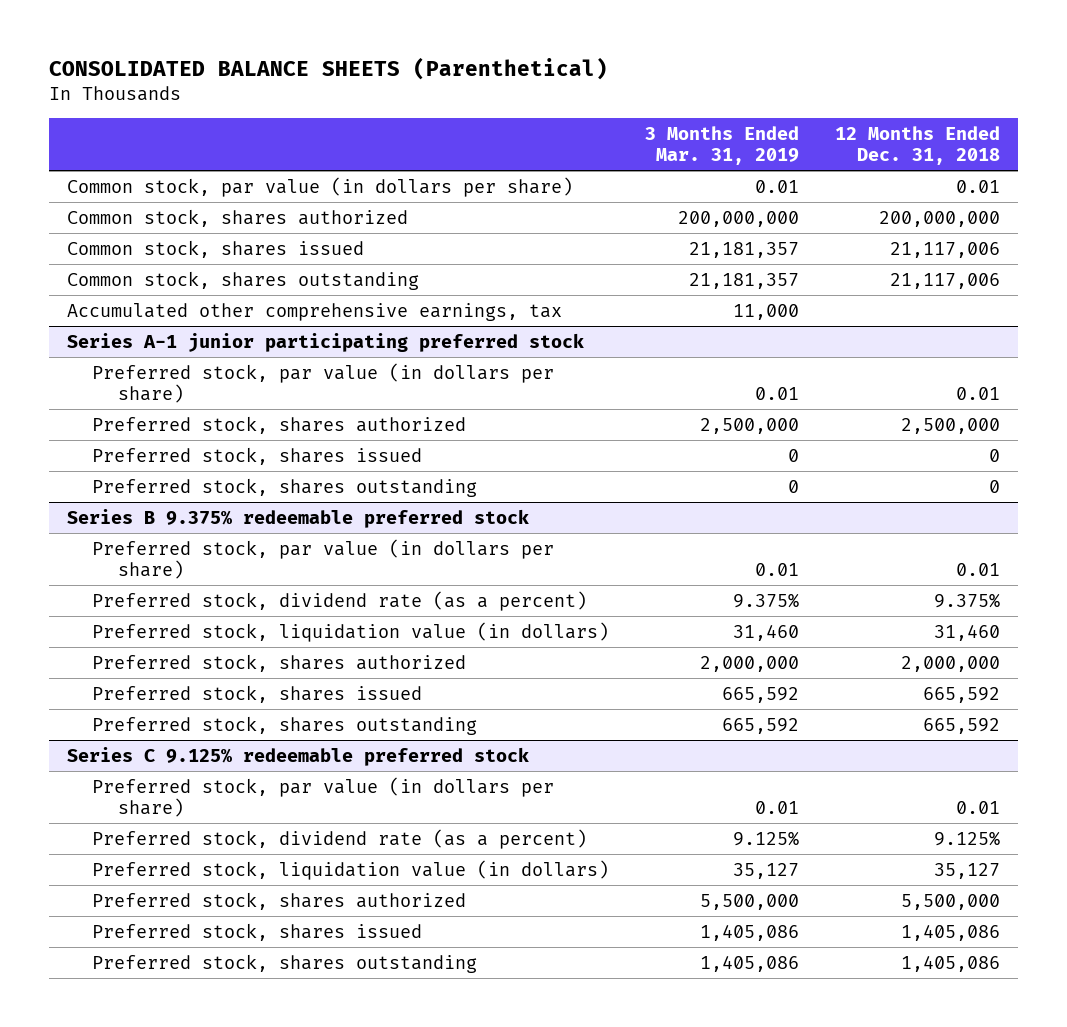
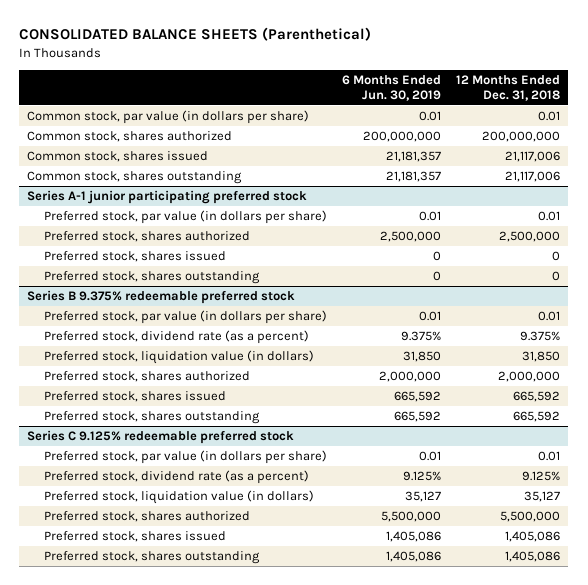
[645,125,800,165] 3 Months Ended Mar. 31, 2019 -> none
none -> [342,74,442,102] 6 Months Ended Jun. 30, 2019
[66,302,562,321] Accumulated other comprehensive earnings, tax -> none
[934,624,1001,641] 31,460 -> [522,350,561,362] 31,850

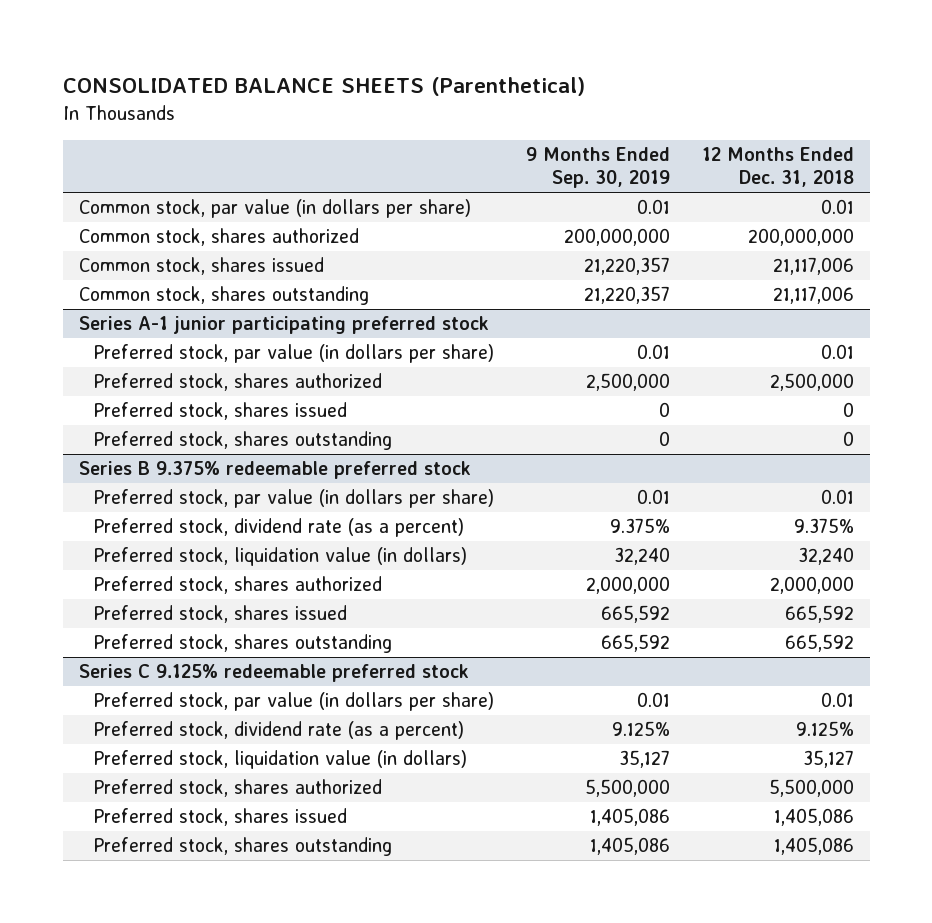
[342,74,442,102] 6 Months Ended Jun. 30, 2019 -> none
none -> [526,146,671,189] 9 Months Ended Sep. 30, 2019
[522,350,561,362] 31,850 -> [797,547,854,566] 32,240

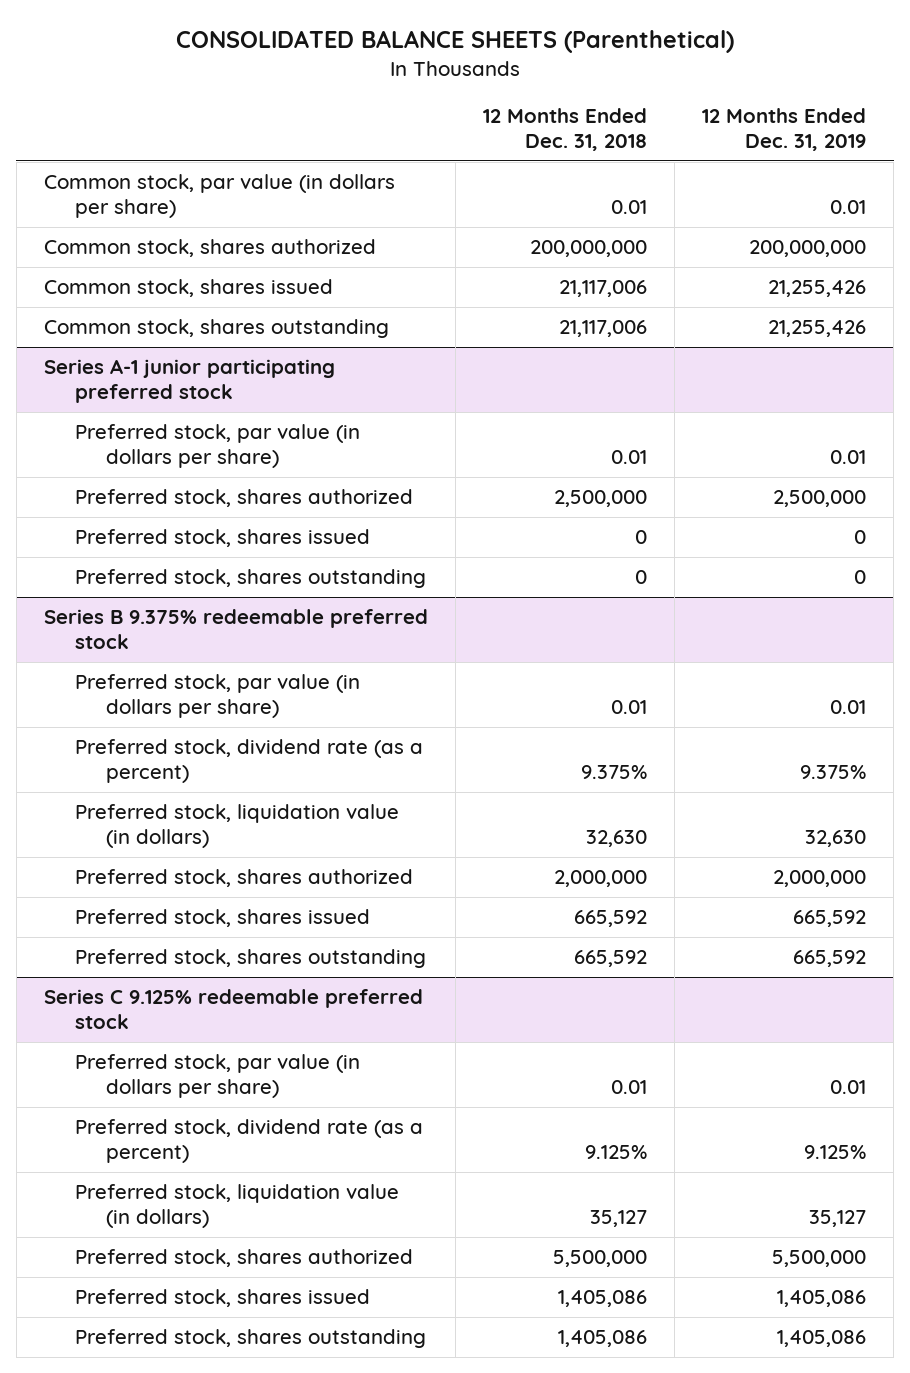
[526,146,671,189] 9 Months Ended Sep. 30, 2019 -> none
none -> [702,108,867,151] 12 Months Ended Dec. 31, 2019
[797,547,854,566] 32,240 -> [586,829,648,847] 32,630

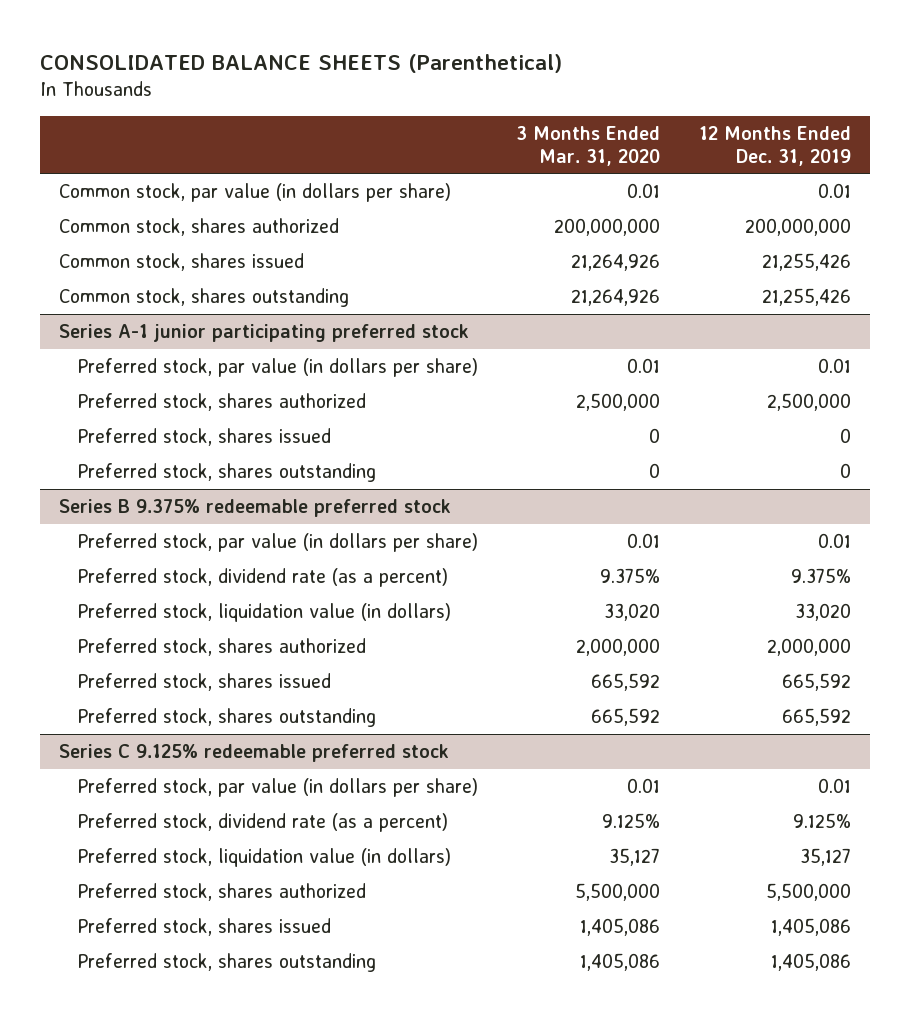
[483,108,648,151] 12 Months Ended Dec. 31, 2018 -> none
none -> [516,125,661,166] 3 Months Ended Mar. 31, 2020
[805,829,867,847] 32,630 -> [794,602,851,621] 33,020

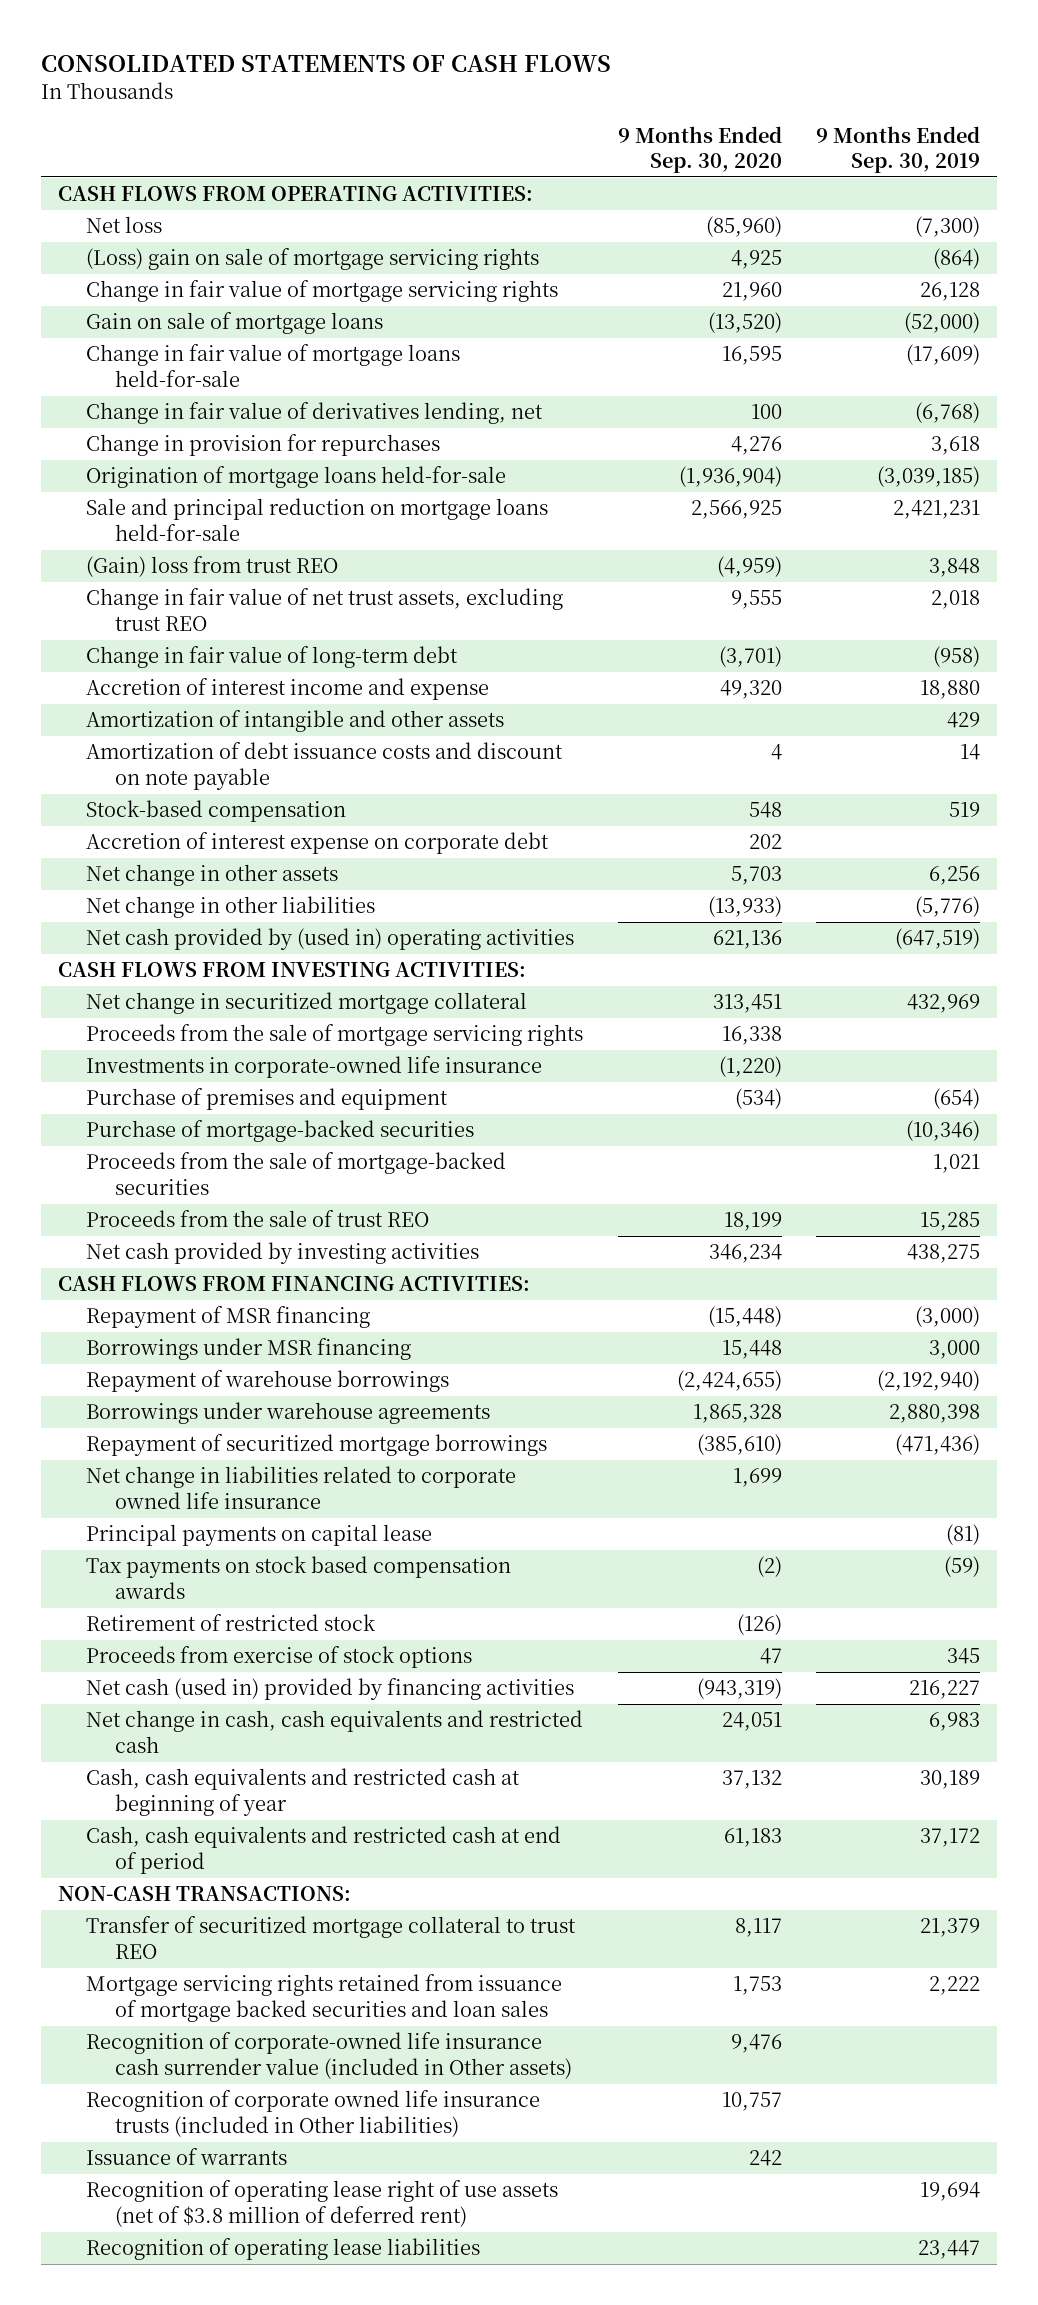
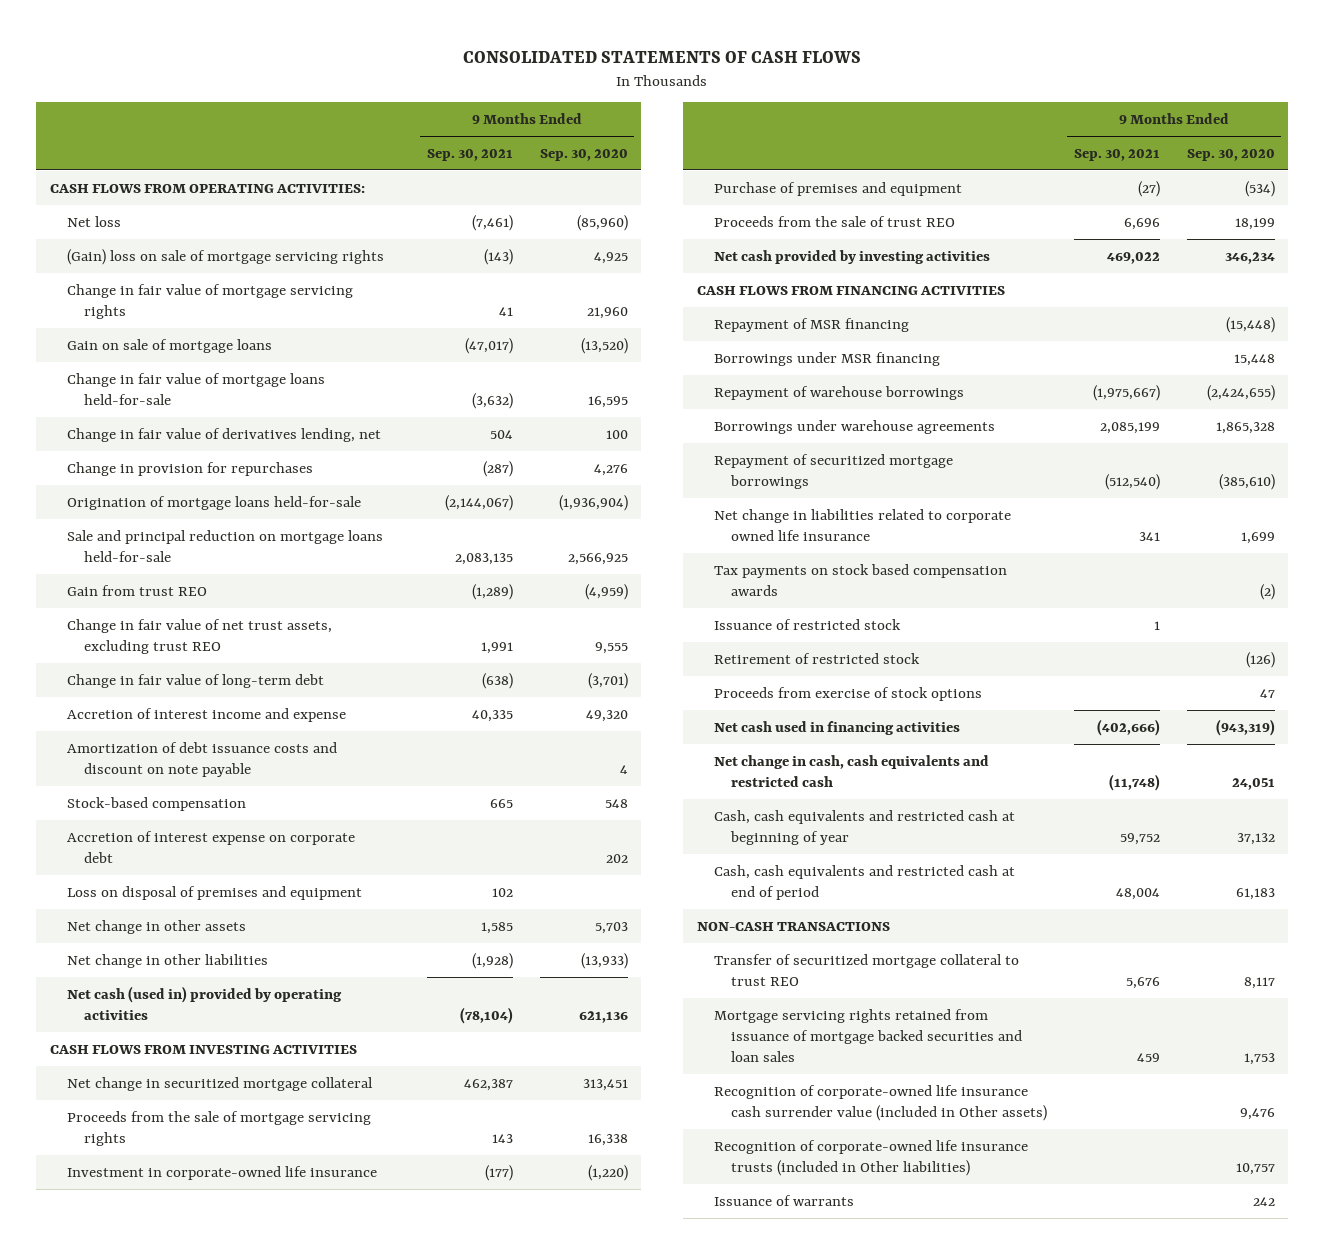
[815,125,980,173] 9 Months Ended Sep. 30, 2019 -> none
none -> [426,148,513,161] Sep. 30, 2021
[86,248,540,271] (Loss) gain on sale of mortgage servicing rights -> [66,248,384,265] (Gain) loss on sale of mortgage servicing rights
[86,556,339,578] (Gain) loss from trust REO -> [66,584,207,596] Gain from trust REO
[86,710,505,733] Amortization of intangible and other assets -> none
none -> [66,885,362,900] Loss on disposal of premises and equipment
[86,928,575,951] Net cash provided by (used in) operating activities -> [66,985,342,1021] Net cash (used in) provided by operating activities
[58,962,527,978] CASH FLOWS FROM INVESTING ACTIVITIES: -> [49,1044,357,1054] CASH FLOWS FROM INVESTING ACTIVITIES
[86,1056,543,1079] Investments in corporate-owned life insurance -> [66,1165,377,1180] Investment in corporate-owned life insurance
[86,1120,475,1143] Purchase of mortgage-backed securities -> none
[86,1152,507,1195] Proceeds from the sale of mortgage-backed securities -> none
[58,1276,531,1292] CASH FLOWS FROM FINANCING ACTIVITIES: -> [696,285,1005,295] CASH FLOWS FROM FINANCING ACTIVITIES
[86,1524,433,1547] Principal payments on capital lease -> none
none -> [713,618,901,630] Issuance of restricted stock
[86,1678,575,1701] Net cash (used in) provided by financing activities -> [713,720,960,735] Net cash used in financing activities
[58,1886,352,1902] NON-CASH TRANSACTIONS: -> [696,921,890,931] NON-CASH TRANSACTIONS
[86,2090,541,2137] Recognition of corporate owned life insurance trusts (included in Other liabilities) -> [713,1139,1028,1177] Recognition of corporate-owned life insurance trusts (included in Other liabilities)
[86,2180,559,2227] Recognition of operating lease right of use assets (net of $3.8 million of deferred rent) -> none
[86,2238,481,2261] Recognition of operating lease liabilities -> none

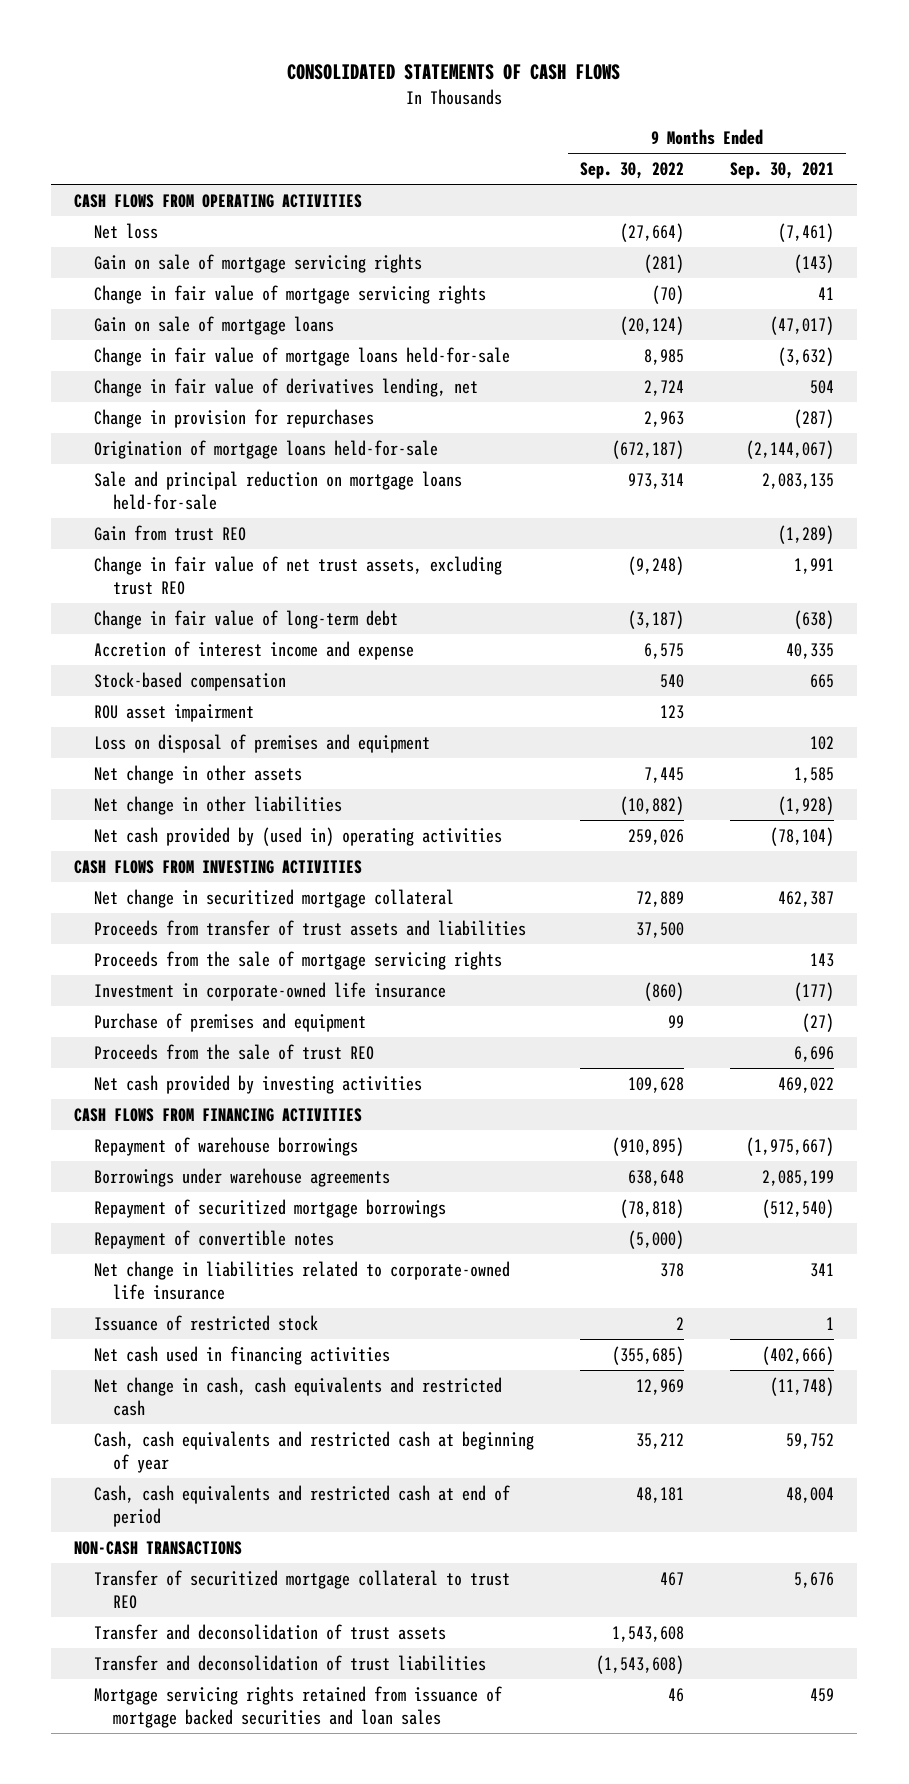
[539,148,628,161] Sep. 30, 2020 -> none
none -> [579,162,684,180] Sep. 30, 2022
[49,183,365,193] CASH FLOWS FROM OPERATING ACTIVITIES: -> [74,193,363,208] CASH FLOWS FROM OPERATING ACTIVITIES
[66,248,384,265] (Gain) loss on sale of mortgage servicing rights -> [93,253,422,273] Gain on sale of mortgage servicing rights
[66,741,337,778] Amortization of debt issuance costs and discount on note payable -> none
[66,830,355,864] Accretion of interest expense on corporate debt -> none
none -> [93,703,254,722] ROU asset impairment
[66,985,342,1021] Net cash (used in) provided by operating activities -> [93,826,502,846] Net cash provided by (used in) operating activities
none -> [93,919,526,936] Proceeds from transfer of trust assets and liabilities
[713,317,909,332] Repayment of MSR financing -> none
[713,351,940,366] Borrowings under MSR financing -> none
[713,563,1007,597] Tax payments on stock based compensation awards -> none
none -> [93,1229,334,1249] Repayment of convertible notes
[713,508,1011,542] Net change in liabilities related to corporate owned life insurance -> [93,1260,510,1300] Net change in liabilities related to corporate-owned life insurance
[713,652,920,664] Retirement of restricted stock -> none
[713,686,982,701] Proceeds from exercise of stock options -> none
none -> [93,1623,446,1640] Transfer and deconsolidation of trust assets
none -> [93,1654,486,1671] Transfer and deconsolidation of trust liabilities
[713,1084,1047,1122] Recognition of corporate-owned life insurance cash surrender value (included in Other assets) -> none
[713,1139,1028,1177] Recognition of corporate-owned life insurance trusts (included in Other liabilities) -> none
[713,1194,854,1206] Issuance of warrants -> none

